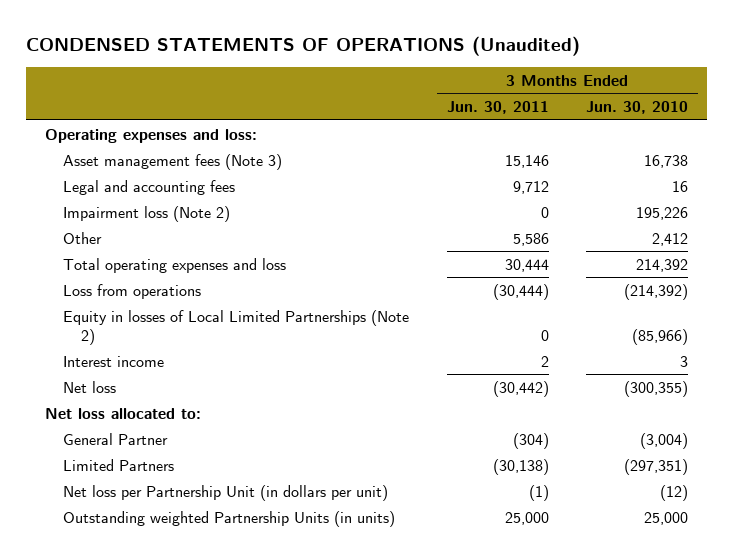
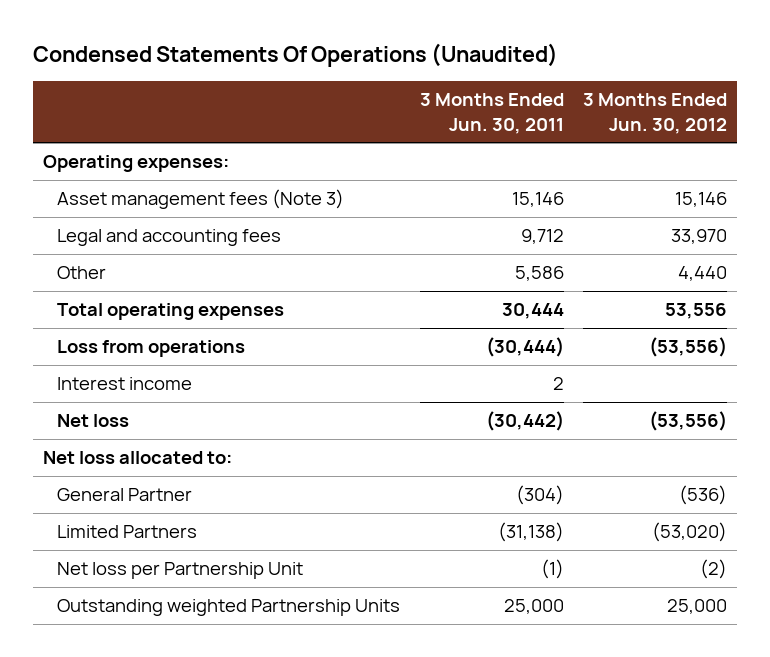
[26,36,581,57] CONDENSED STATEMENTS OF OPERATIONS (Unaudited) -> [33,43,559,68] Condensed Statements Of Operations (Unaudited)
[586,101,689,115] Jun. 30, 2010 -> none
none -> [583,93,728,134] 3 Months Ended Jun. 30, 2012
[45,128,258,143] Operating expenses and loss: -> [43,155,230,173] Operating expenses:
[63,205,231,222] Impairment loss (Note 2) -> none
[63,257,287,273] Total operating expenses and loss -> [57,303,285,321] Total operating expenses
[63,309,410,345] Equity in losses of Local Limited Partnerships (Note 2) -> none
[492,458,549,475] (30,138) -> [497,522,564,543] (31,138)
[63,484,389,501] Net loss per Partnership Unit (in dollars per unit) -> [57,562,304,580] Net loss per Partnership Unit
[63,510,396,527] Outstanding weighted Partnership Units (in units) -> [57,599,401,617] Outstanding weighted Partnership Units

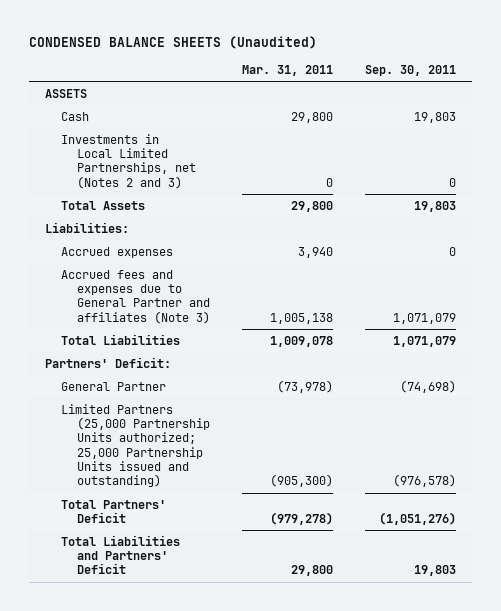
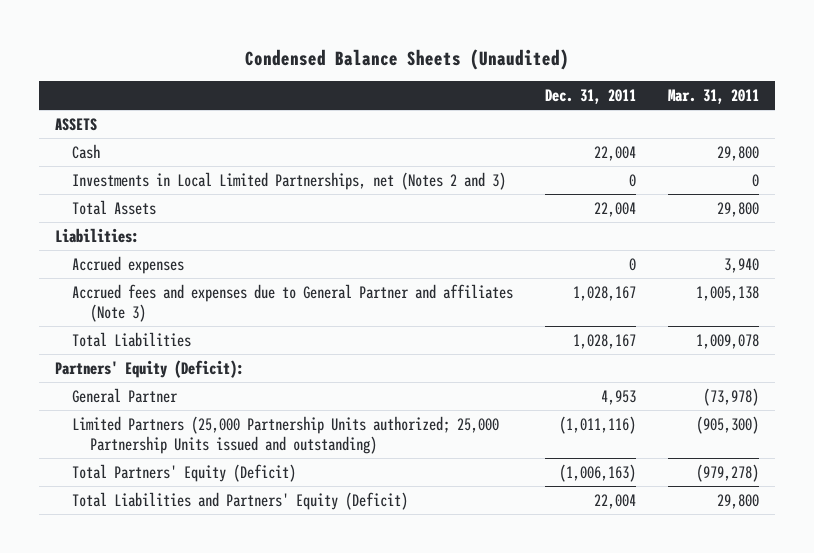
[28,35,317,49] CONDENSED BALANCE SHEETS (Unaudited) -> [244,48,569,70] Condensed Balance Sheets (Unaudited)
[364,64,456,76] Sep. 30, 2011 -> none
none -> [545,88,637,104] Dec. 31, 2011
[44,356,171,368] Partners' Deficit: -> [54,359,244,378] Partners' Equity (Deficit):
[61,499,167,523] Total Partners' Deficit -> [72,463,297,482] Total Partners' Equity (Deficit)
[61,534,181,575] Total Liabilities and Partners' Deficit -> [72,491,409,510] Total Liabilities and Partners' Equity (Deficit)

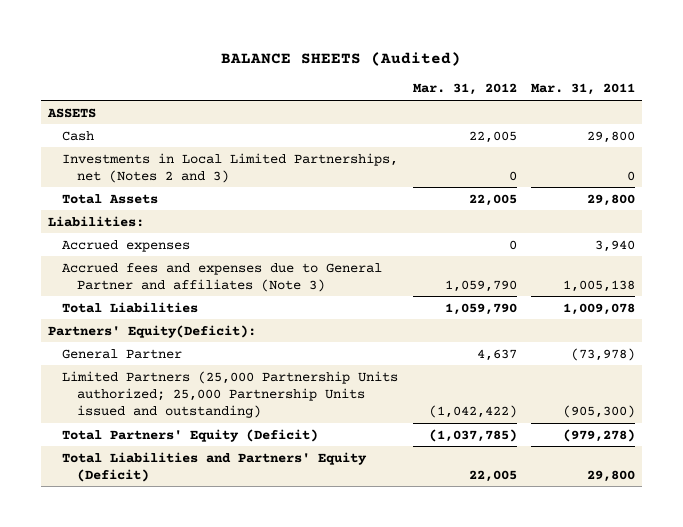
[244,48,569,70] Condensed Balance Sheets (Unaudited) -> [221,51,462,66] BALANCE SHEETS (Audited)
[545,88,637,104] Dec. 31, 2011 -> none
none -> [412,83,517,96] Mar. 31, 2012
[54,359,244,378] Partners' Equity (Deficit): -> [47,324,256,338] Partners' Equity(Deficit):

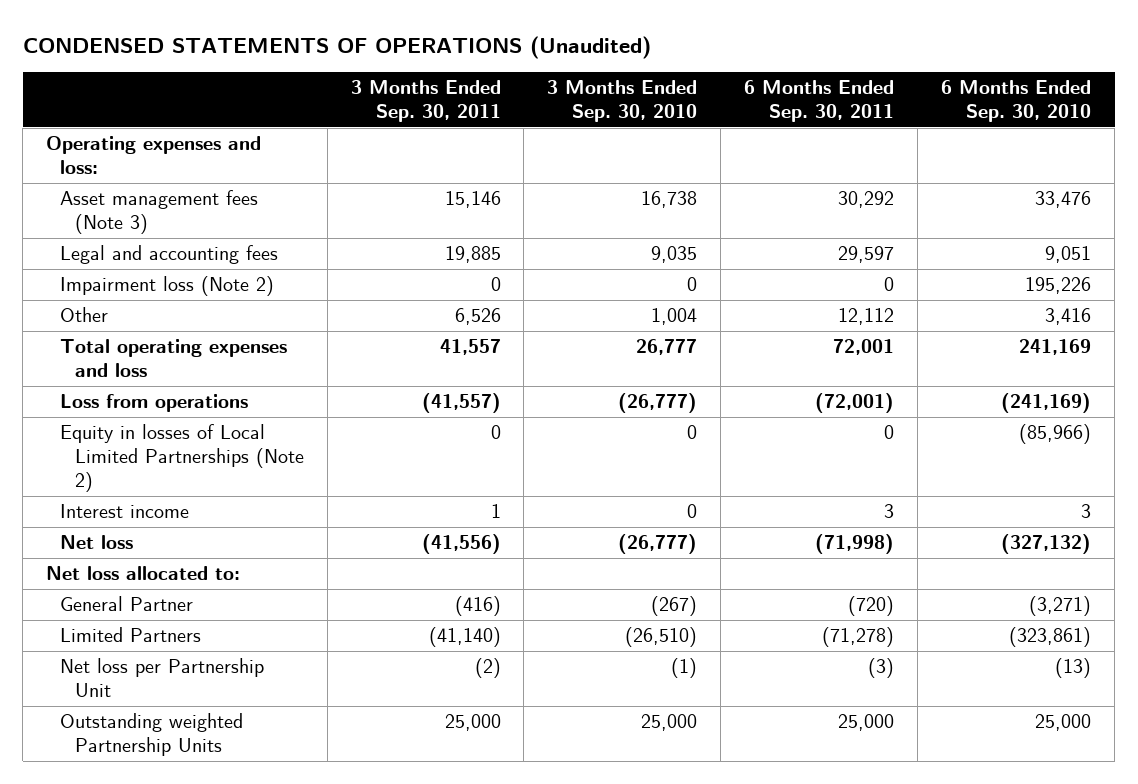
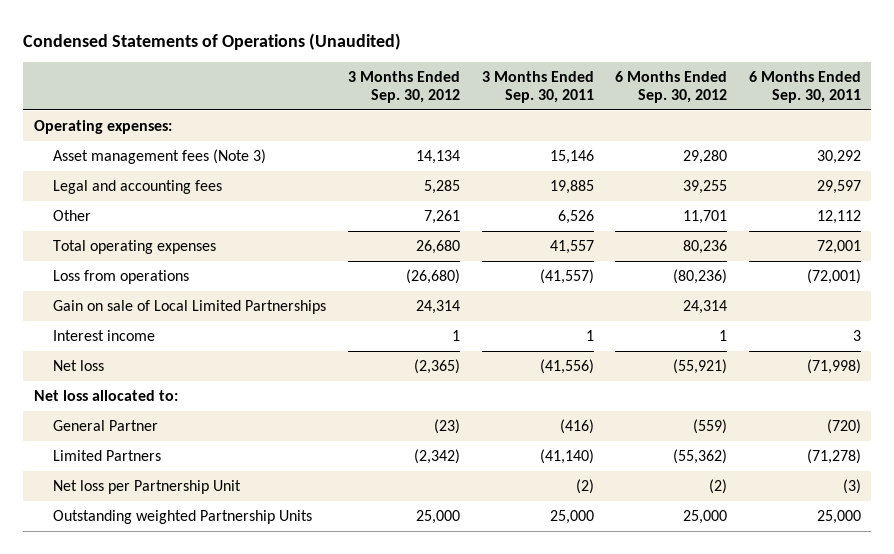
[22,35,651,59] CONDENSED STATEMENTS OF OPERATIONS (Unaudited) -> [22,32,401,50] Condensed Statements of Operations (Unaudited)
[547,80,698,123] 3 Months Ended Sep. 30, 2010 -> none
[941,80,1092,123] 6 Months Ended Sep. 30, 2010 -> none
none -> [348,70,461,103] 3 Months Ended Sep. 30, 2012
none -> [615,70,728,103] 6 Months Ended Sep. 30, 2012
[46,136,262,175] Operating expenses and loss: -> [33,119,172,134] Operating expenses:
[60,276,275,297] Impairment loss (Note 2) -> none
[60,339,288,378] Total operating expenses and loss -> [53,239,217,254] Total operating expenses
[60,424,304,493] Equity in losses of Local Limited Partnerships (Note 2) -> none
none -> [53,299,327,314] Gain on sale of Local Limited Partnerships

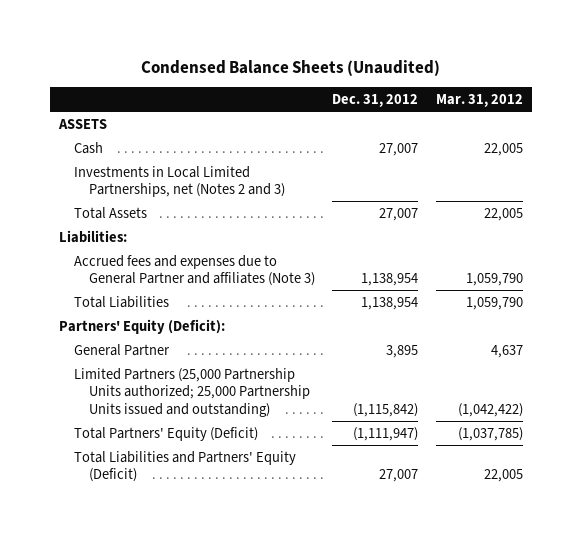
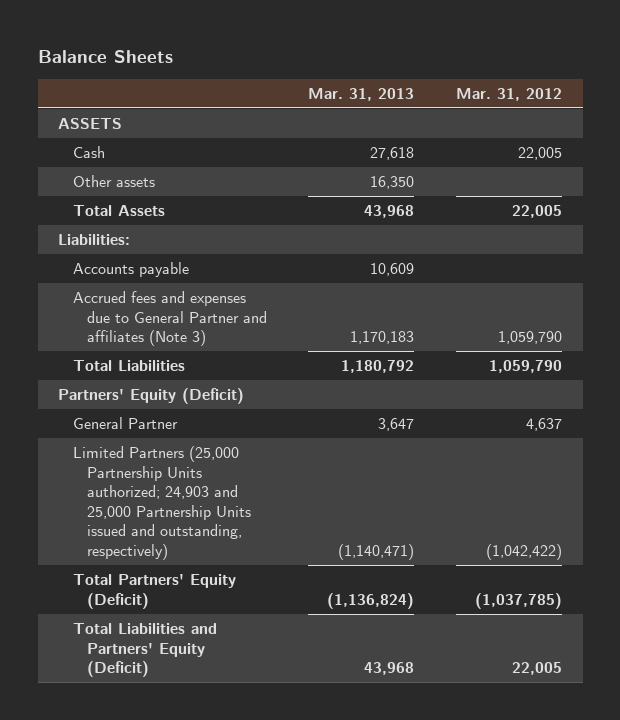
[140,59,440,76] Condensed Balance Sheets (Unaudited) -> [37,49,173,63] Balance Sheets
[332,94,419,108] Dec. 31, 2012 -> none
none -> [308,87,415,101] Mar. 31, 2013
[73,165,285,198] Investments in Local Limited Partnerships, net (Notes 2 and 3) -> none
none -> [72,175,155,188] Other assets
none -> [72,262,189,278] Accounts payable
[58,318,225,334] Partners' Equity (Deficit): -> [58,388,245,405] Partners' Equity (Deficit)
[73,367,310,418] Limited Partners (25,000 Partnership Units authorized; 25,000 Partnership Units issued and outstanding) -> [72,446,251,560] Limited Partners (25,000 Partnership Units authorized; 24,903 and 25,000 Partnership Units issued and outstanding, respectively)

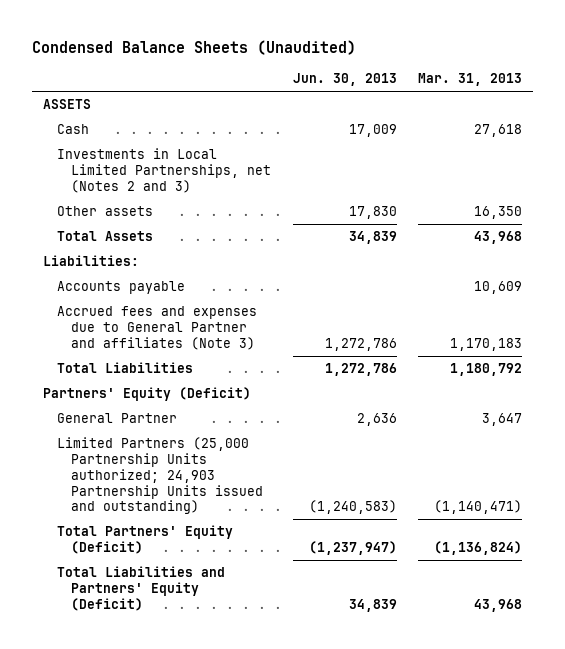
[37,49,173,63] Balance Sheets -> [32,39,357,55] Condensed Balance Sheets (Unaudited)
[456,87,563,101] Mar. 31, 2012 -> none
none -> [292,73,397,87] Jun. 30, 2013
none -> [57,148,272,193] Investments in Local Limited Partnerships, net (Notes 2 and 3)
[72,446,251,560] Limited Partners (25,000 Partnership Units authorized; 24,903 and 25,000 Partnership Units issued and outstanding, respectively) -> [57,437,264,515] Limited Partners (25,000 Partnership Units authorized; 24,903 Partnership Units issued and outstanding)

